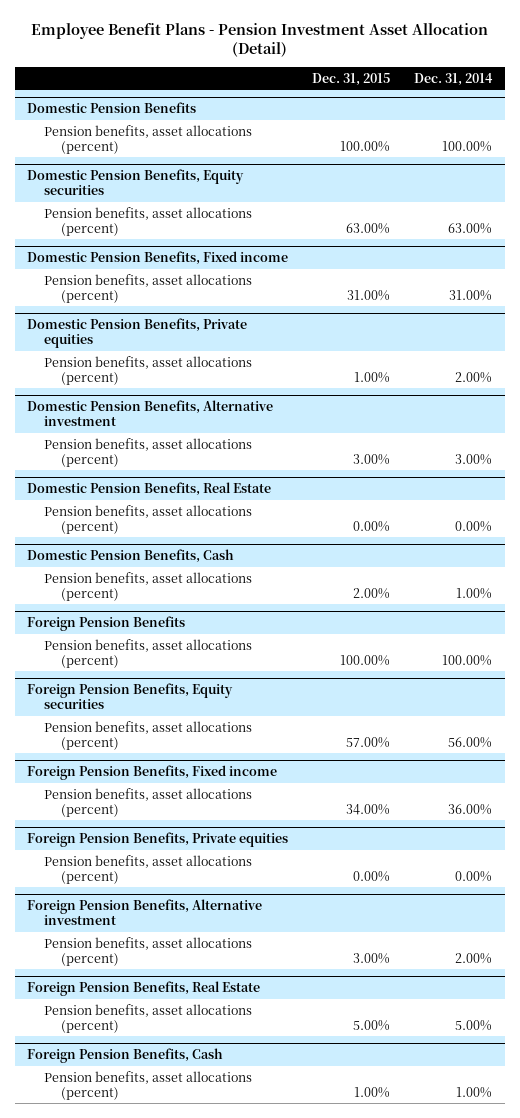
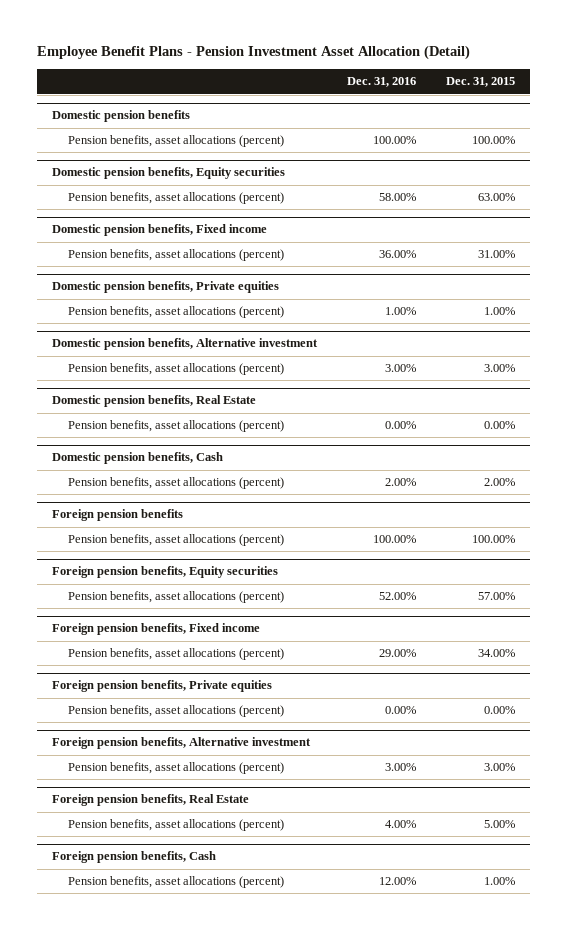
[414,72,494,86] Dec. 31, 2014 -> none
none -> [347,77,417,88] Dec. 31, 2016
[27,102,197,114] Domestic Pension Benefits -> [51,110,190,123] Domestic pension benefits
[27,169,245,196] Domestic Pension Benefits, Equity securities -> [51,167,285,180] Domestic pension benefits, Equity securities
[27,251,289,266] Domestic Pension Benefits, Fixed income -> [51,224,267,237] Domestic pension benefits, Fixed income
[27,318,248,349] Domestic Pension Benefits, Private equities -> [51,281,279,294] Domestic pension benefits, Private equities
[27,400,274,427] Domestic Pension Benefits, Alternative investment -> [51,338,318,351] Domestic pension benefits, Alternative investment
[27,482,272,497] Domestic Pension Benefits, Real Estate -> [51,395,256,408] Domestic pension benefits, Real Estate
[27,549,235,564] Domestic Pension Benefits, Cash -> [51,452,223,465] Domestic pension benefits, Cash
[27,616,186,632] Foreign Pension Benefits -> [51,509,183,522] Foreign pension benefits
[27,683,234,710] Foreign Pension Benefits, Equity securities -> [51,566,278,579] Foreign pension benefits, Equity securities
[27,765,278,781] Foreign Pension Benefits, Fixed income -> [51,623,260,636] Foreign pension benefits, Fixed income
[27,832,289,848] Foreign Pension Benefits, Private equities -> [51,680,272,693] Foreign pension benefits, Private equities
[27,899,263,926] Foreign Pension Benefits, Alternative investment -> [51,737,311,750] Foreign pension benefits, Alternative investment
[27,981,261,997] Foreign Pension Benefits, Real Estate -> [51,794,249,807] Foreign pension benefits, Real Estate
[27,1048,224,1064] Foreign Pension Benefits, Cash -> [51,851,216,864] Foreign pension benefits, Cash

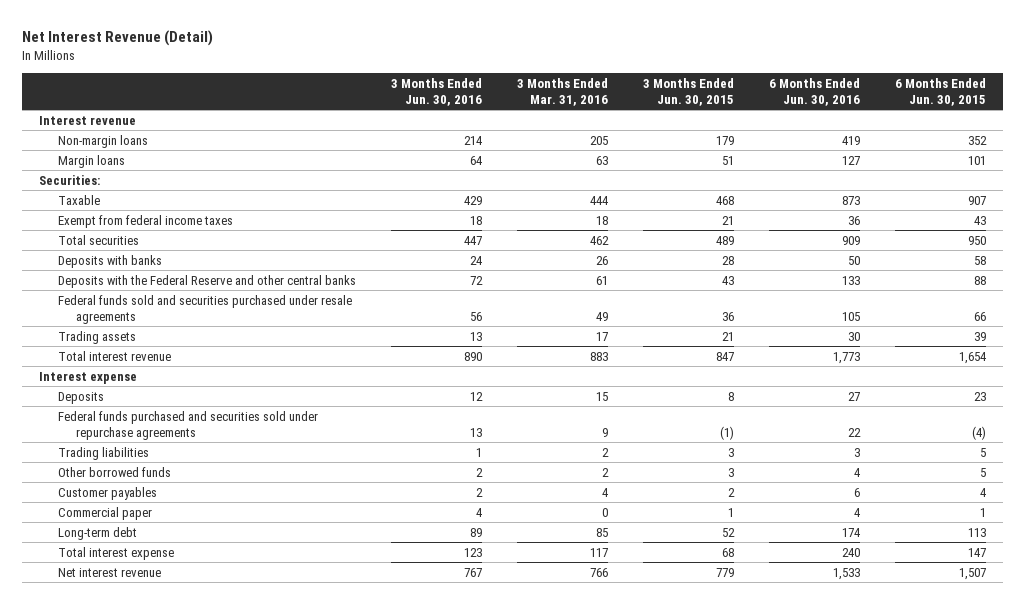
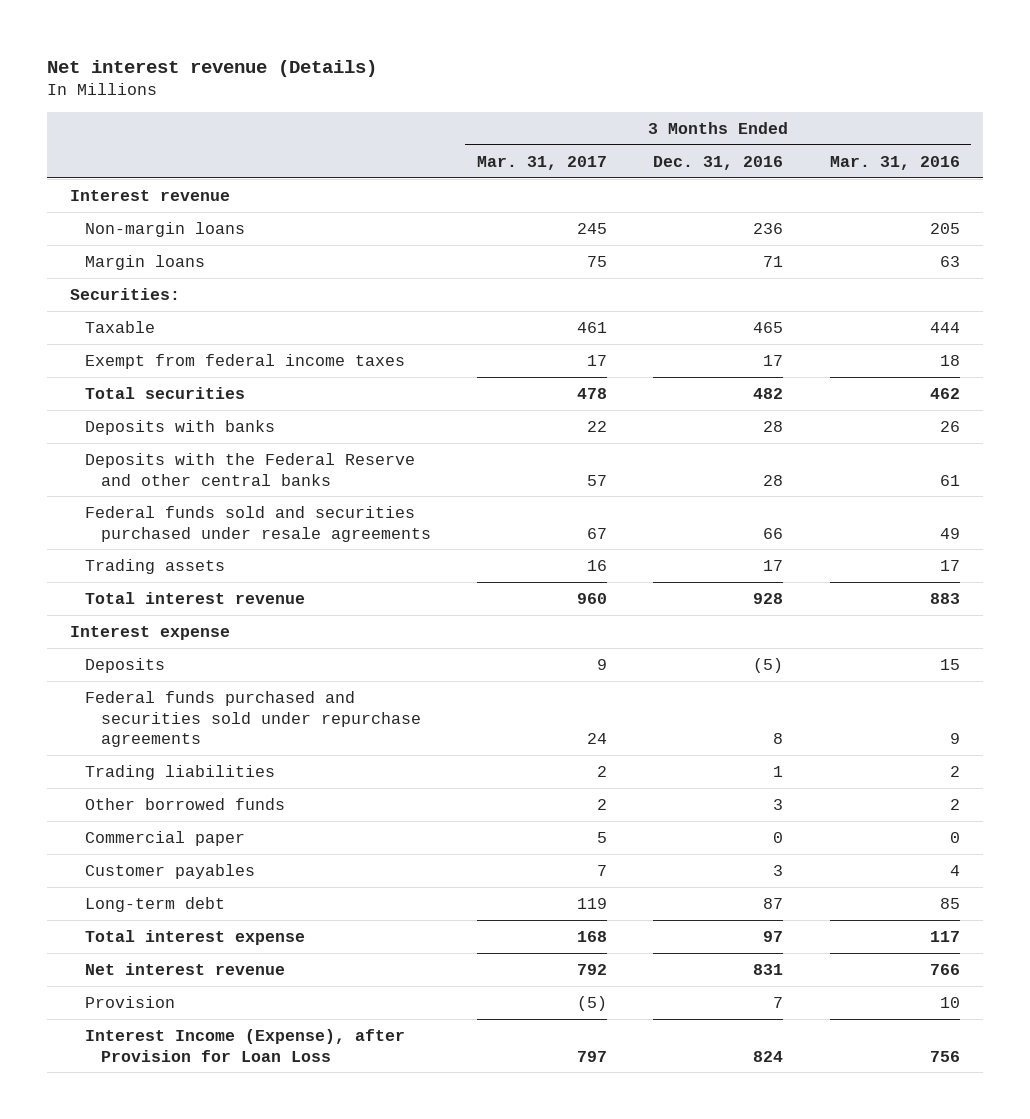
[21,30,213,47] Net Interest Revenue (Detail) -> [47,59,378,77] Net interest revenue (Details)
[390,77,482,107] 3 Months Ended Jun. 30, 2016 -> none
[642,77,734,107] 3 Months Ended Jun. 30, 2015 -> none
[768,77,860,107] 6 Months Ended Jun. 30, 2016 -> none
[894,77,986,107] 6 Months Ended Jun. 30, 2015 -> none
none -> [476,155,607,170] Mar. 31, 2017
none -> [653,155,784,170] Dec. 31, 2016
[57,486,157,500] Customer payables -> [85,863,256,879] Customer payables
none -> [85,995,176,1008] Provision
none -> [85,1028,406,1062] Interest Income (Expense), after Provision for Loan Loss

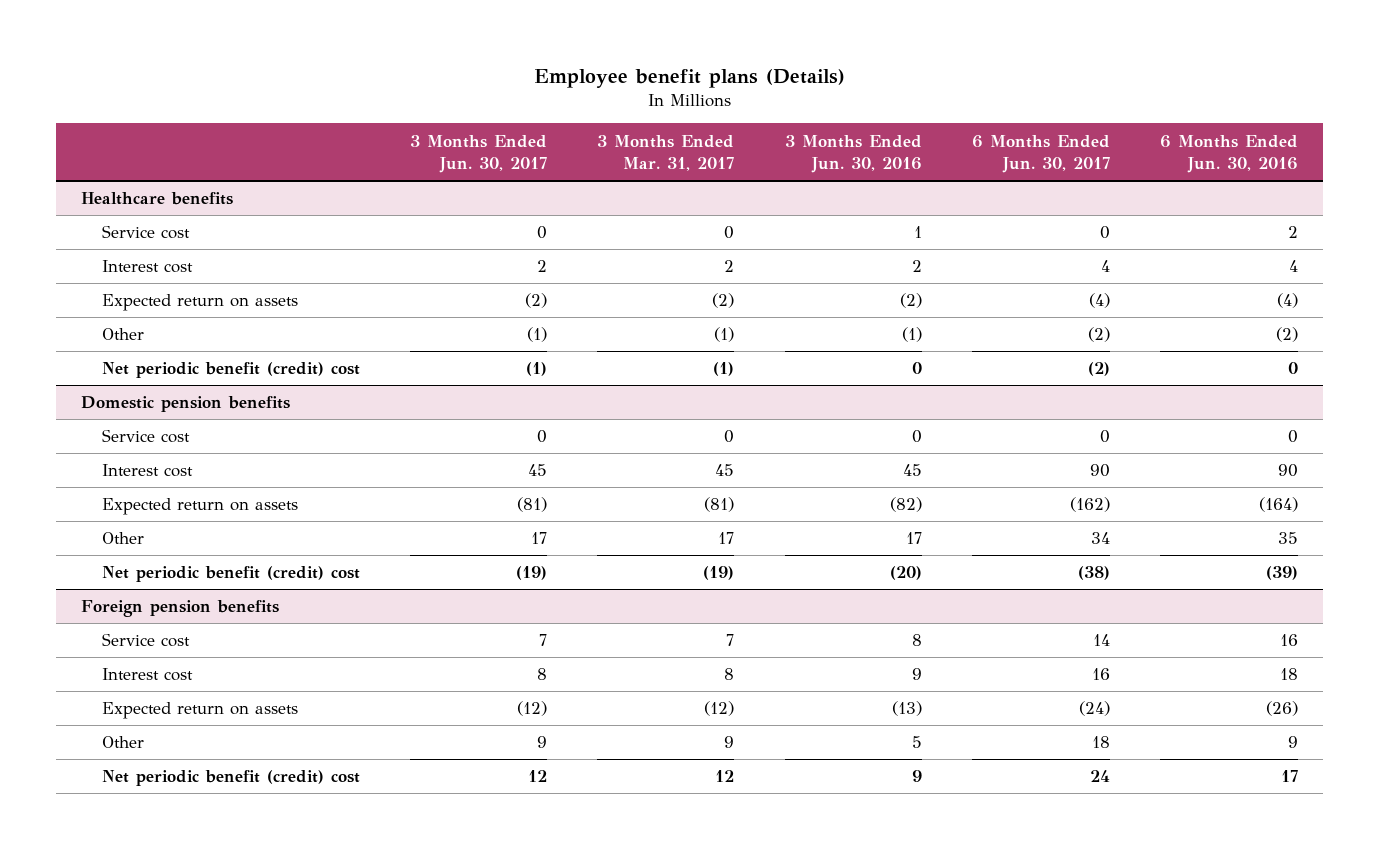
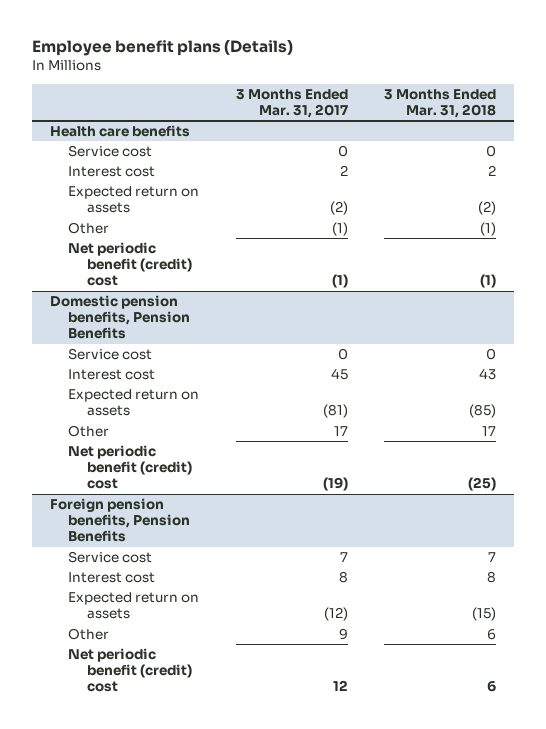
[409,134,547,173] 3 Months Ended Jun. 30, 2017 -> none
[784,134,922,173] 3 Months Ended Jun. 30, 2016 -> none
[971,134,1110,173] 6 Months Ended Jun. 30, 2017 -> none
[1160,134,1299,173] 6 Months Ended Jun. 30, 2016 -> none
none -> [384,88,497,118] 3 Months Ended Mar. 31, 2018
[81,192,234,206] Healthcare benefits -> [49,125,190,138] Health care benefits
[81,396,291,413] Domestic pension benefits -> [49,295,191,340] Domestic pension benefits, Pension Benefits
[81,600,280,618] Foreign pension benefits -> [49,498,191,543] Foreign pension benefits, Pension Benefits

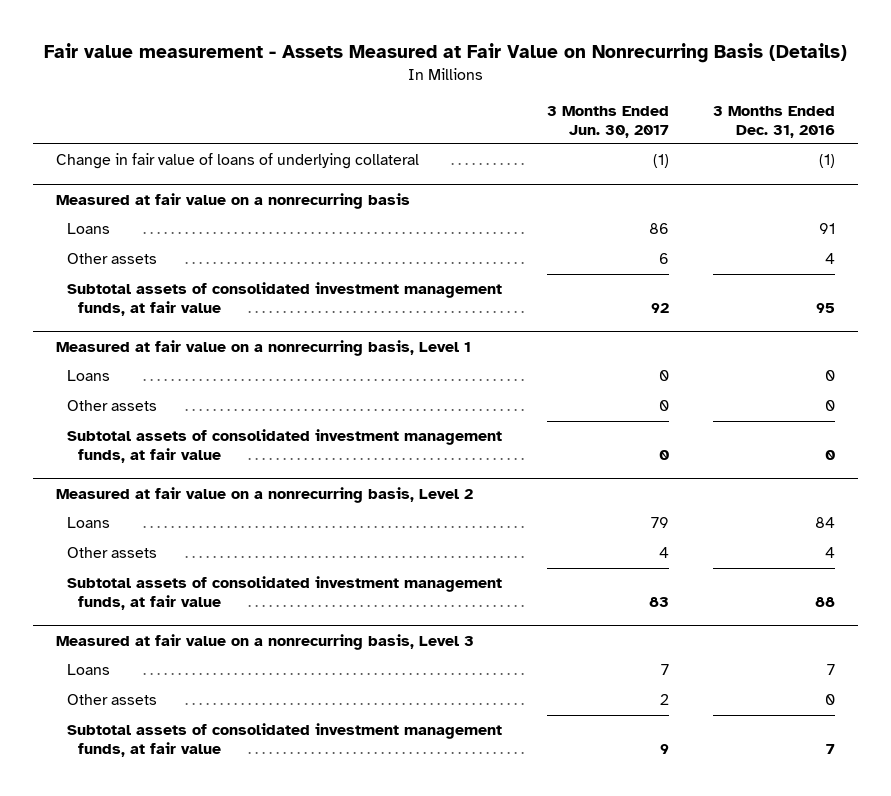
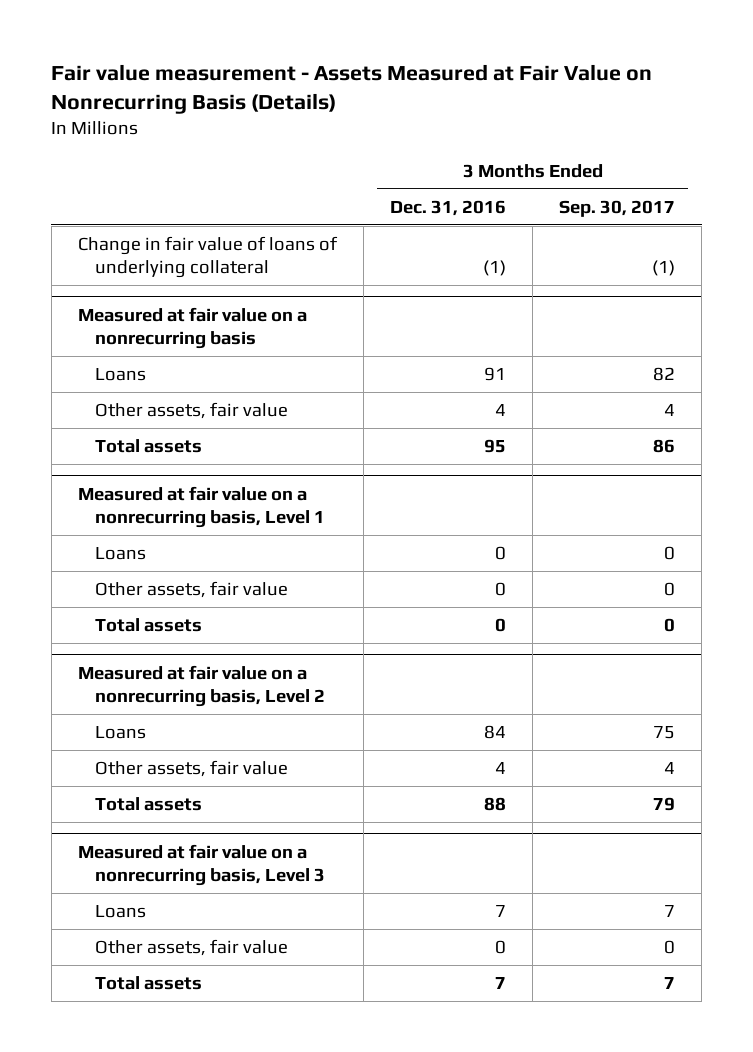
[546,105,669,138] 3 Months Ended Jun. 30, 2017 -> none
none -> [559,199,676,217] Sep. 30, 2017
[67,253,158,265] Other assets -> [94,402,288,420] Other assets, fair value
[67,282,503,316] Subtotal assets of consolidated investment management funds, at fair value -> [94,439,202,454] Total assets
[67,400,158,412] Other assets -> [94,581,288,599] Other assets, fair value
[67,429,503,463] Subtotal assets of consolidated investment management funds, at fair value -> [94,618,202,633] Total assets
[67,547,158,559] Other assets -> [94,760,288,778] Other assets, fair value
[67,576,503,610] Subtotal assets of consolidated investment management funds, at fair value -> [94,797,202,812] Total assets
[67,694,158,706] Other assets -> [94,939,288,957] Other assets, fair value
[67,723,503,757] Subtotal assets of consolidated investment management funds, at fair value -> [94,976,202,991] Total assets

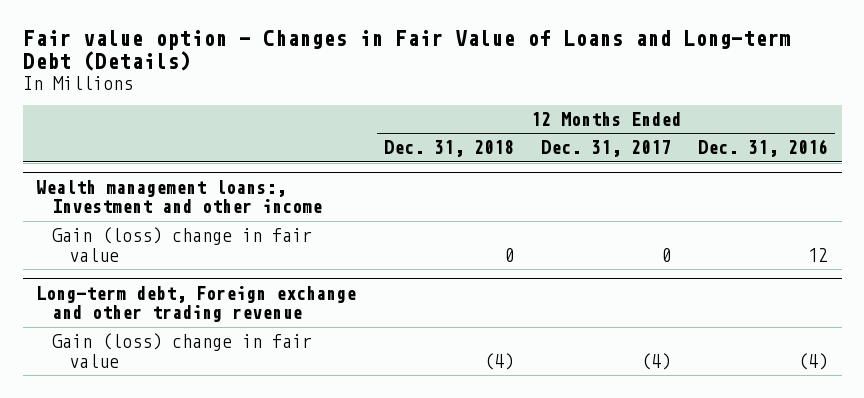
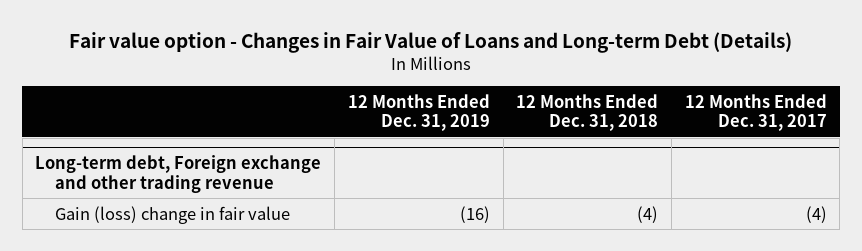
[698,139,829,158] Dec. 31, 2016 -> none
none -> [347,93,490,131] 12 Months Ended Dec. 31, 2019
[36,179,323,214] Wealth management loans:, Investment and other income -> none
[52,227,313,262] Gain (loss) change in fair value -> none

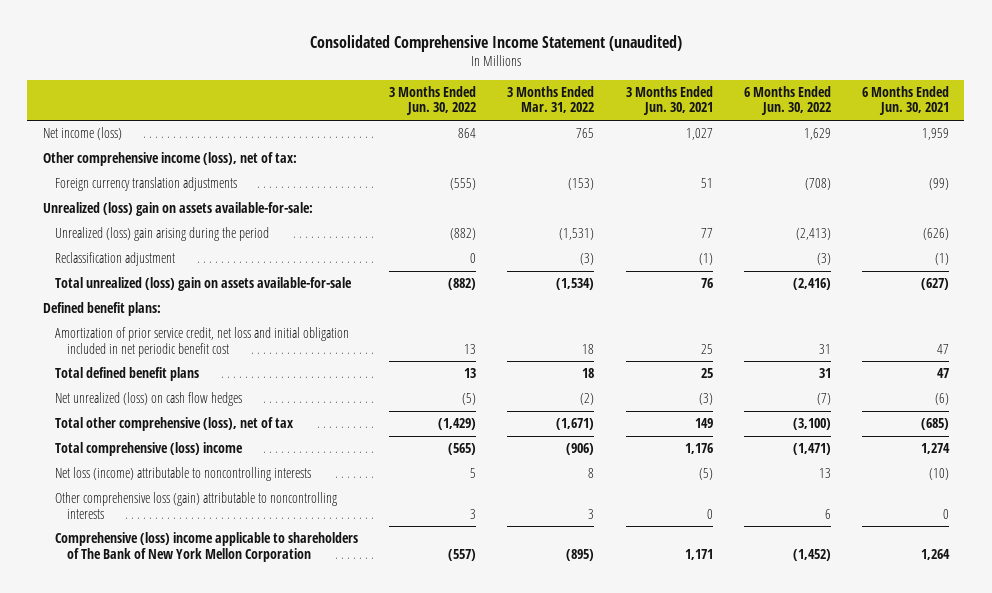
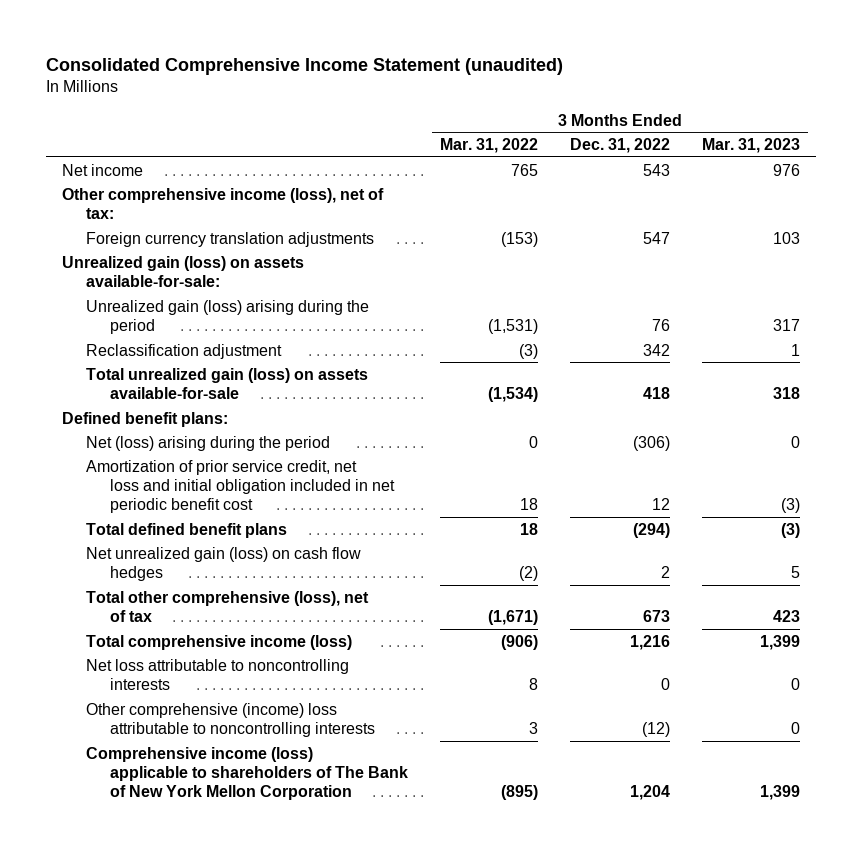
[389,85,477,116] 3 Months Ended Jun. 30, 2022 -> none
[625,85,713,116] 3 Months Ended Jun. 30, 2021 -> none
[743,85,831,116] 6 Months Ended Jun. 30, 2022 -> none
[861,85,949,116] 6 Months Ended Jun. 30, 2021 -> none
none -> [569,138,670,154] Dec. 31, 2022
none -> [702,138,801,154] Mar. 31, 2023
[42,127,122,141] Net income (loss) -> [62,163,144,176] Net income
[42,202,313,217] Unrealized (loss) gain on assets available-for-sale: -> [62,255,305,287] Unrealized gain (loss) on assets available-for-sale:
[55,227,270,242] Unrealized (loss) gain arising during the period -> [86,299,370,334] Unrealized gain (loss) arising during the period
[55,277,353,292] Total unrealized (loss) gain on assets available-for-sale -> [86,367,369,399] Total unrealized gain (loss) on assets available-for-sale
none -> [86,435,331,451] Net (loss) arising during the period
[55,392,243,407] Net unrealized (loss) on cash flow hedges -> [86,546,362,581] Net unrealized gain (loss) on cash flow hedges
[55,442,244,457] Total comprehensive (loss) income -> [86,634,353,650] Total comprehensive income (loss)
[55,467,312,482] Net loss (income) attributable to noncontrolling interests -> [86,658,350,690] Net loss attributable to noncontrolling interests
[55,492,338,519] Other comprehensive loss (gain) attributable to noncontrolling interests -> [86,702,375,737] Other comprehensive (income) loss attributable to noncontrolling interests
[55,532,359,562] Comprehensive (loss) income applicable to shareholders of The Bank of New York Mellon Corporation -> [86,746,408,801] Comprehensive income (loss) applicable to shareholders of The Bank of New York Mellon Corporation

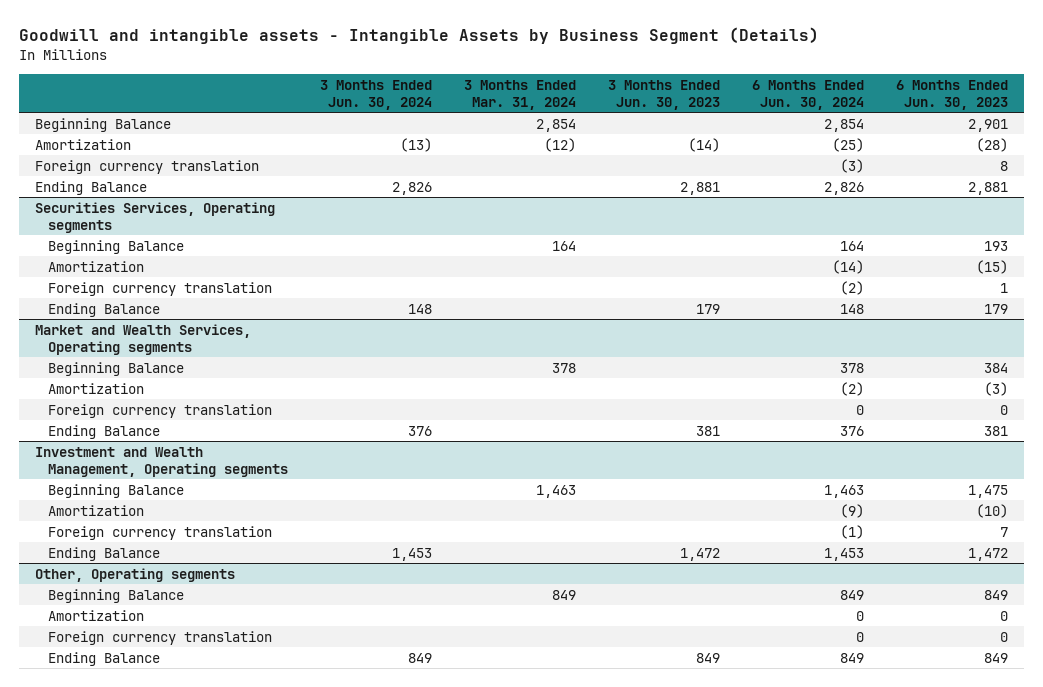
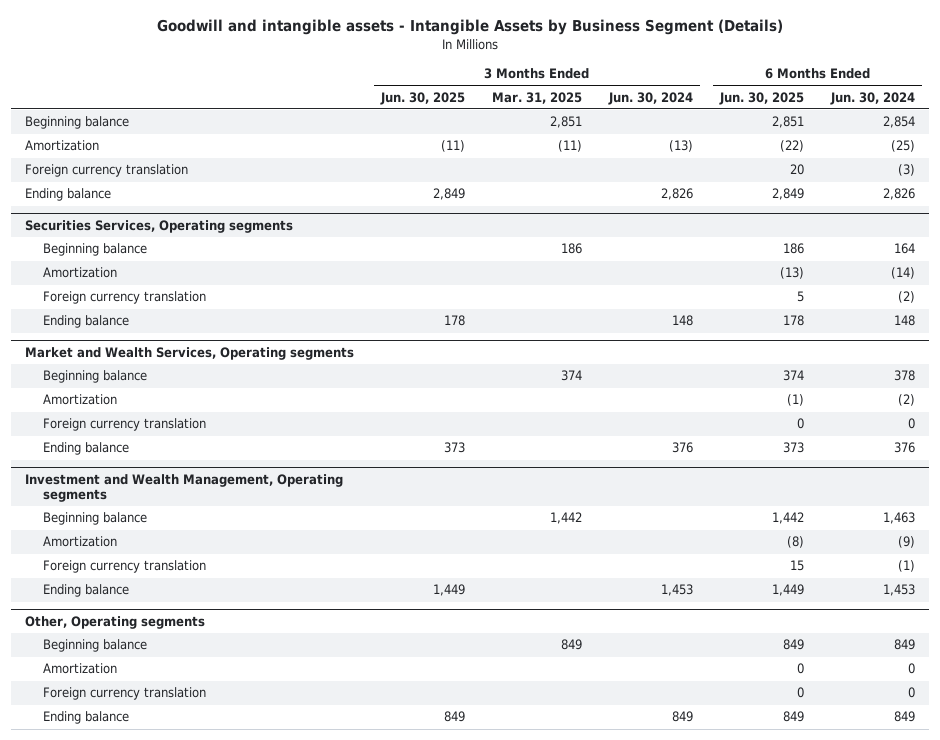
[464,79,577,110] 3 Months Ended Mar. 31, 2024 -> none
[608,79,721,110] 3 Months Ended Jun. 30, 2023 -> none
[895,79,1008,110] 6 Months Ended Jun. 30, 2023 -> none
none -> [379,91,465,105] Jun. 30, 2025
none -> [491,91,582,104] Mar. 31, 2025
none -> [719,91,805,105] Jun. 30, 2025
[35,117,172,132] Beginning Balance -> [24,116,129,130] Beginning balance
[35,180,148,195] Ending Balance -> [24,188,111,202] Ending balance
[48,239,185,254] Beginning Balance -> [43,243,148,257] Beginning balance
[48,302,161,317] Ending Balance -> [43,315,130,329] Ending balance
[48,361,185,376] Beginning Balance -> [43,370,148,384] Beginning balance
[48,424,161,439] Ending Balance -> [43,442,130,456] Ending balance
[48,483,185,498] Beginning Balance -> [43,512,148,526] Beginning balance
[48,546,161,561] Ending Balance -> [43,584,130,598] Ending balance
[48,588,185,603] Beginning Balance -> [43,639,148,653] Beginning balance
[48,651,161,666] Ending Balance -> [43,711,130,725] Ending balance

